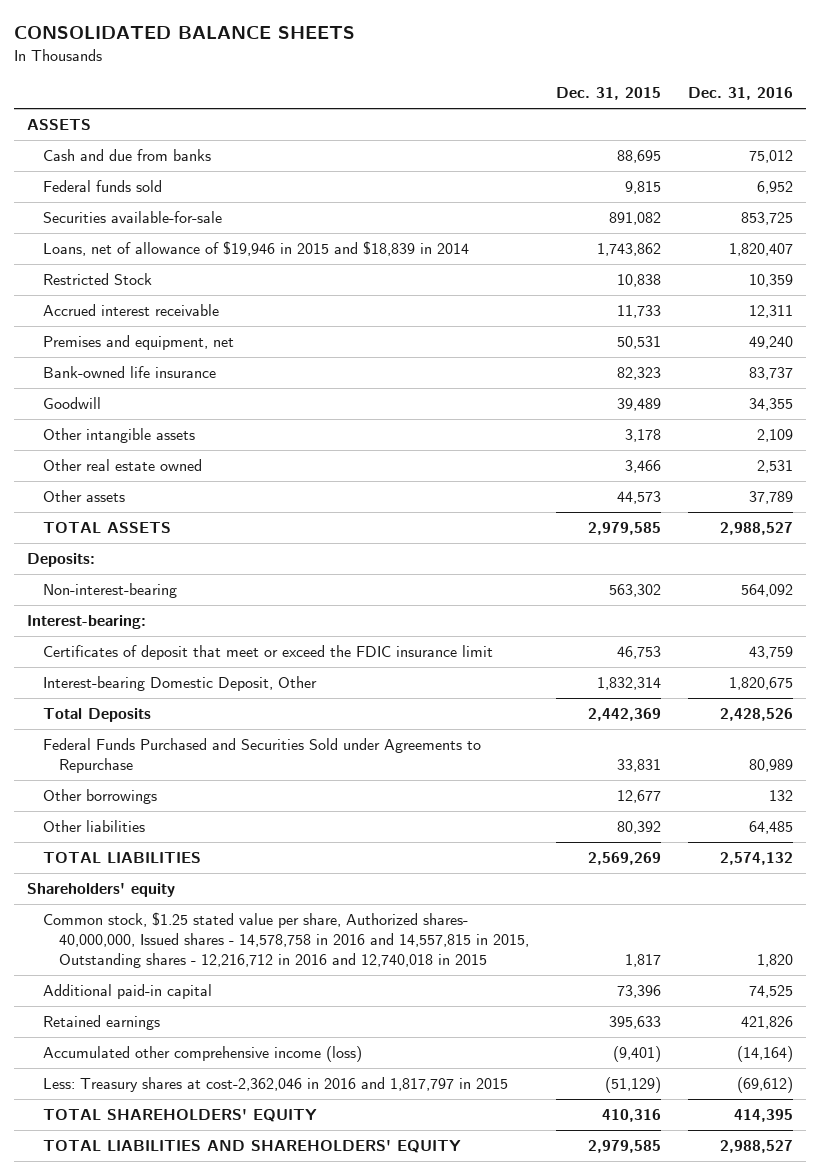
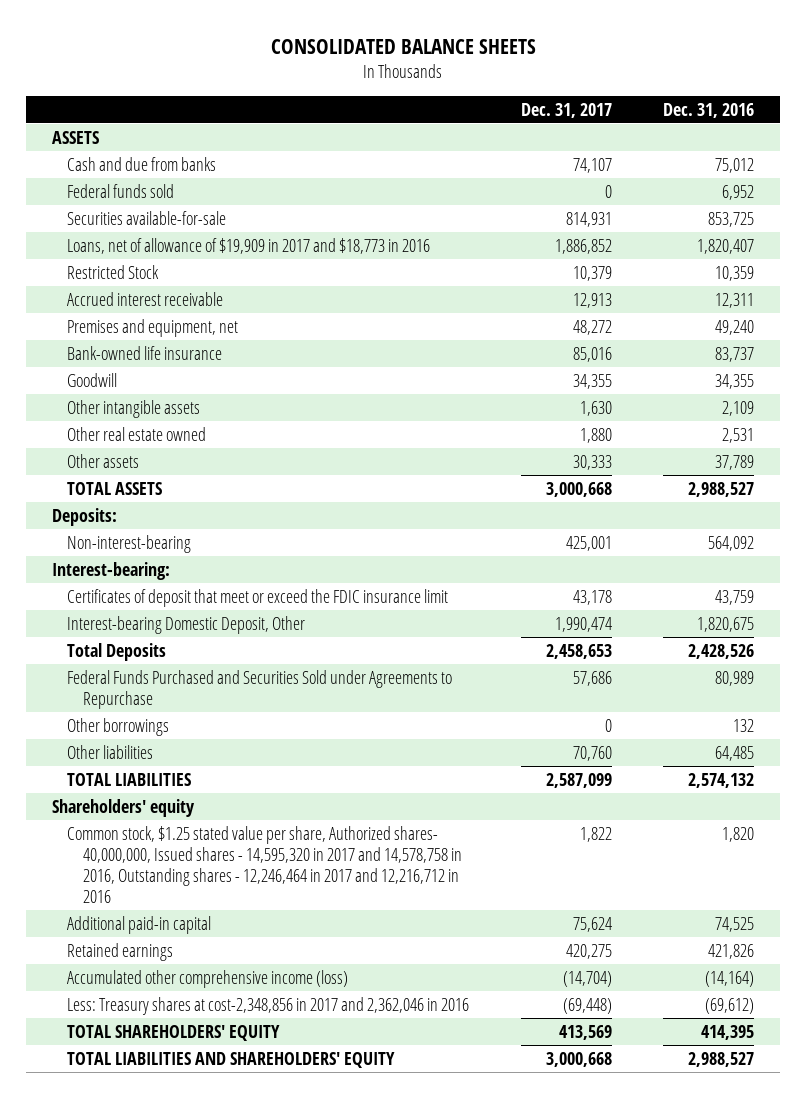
[555,87,661,101] Dec. 31, 2015 -> none
none -> [520,102,612,118] Dec. 31, 2017
[42,241,469,257] Loans, net of allowance of $19,946 in 2015 and $18,839 in 2014 -> [67,237,431,254] Loans, net of allowance of $19,909 in 2017 and $18,773 in 2016
[42,912,529,969] Common stock, $1.25 stated value per share, Authorized shares- 40,000,000, Issued shares - 14,578,758 in 2016 and 14,557,815 in 2015, Outstanding shares - 12,216,712 in 2016 and 12,740,018 in 2015 -> [67,825,463,903] Common stock, $1.25 stated value per share, Authorized shares- 40,000,000, Issued shares - 14,595,320 in 2017 and 14,578,758 in 2016, Outstanding shares - 12,246,464 in 2017 and 12,216,712 in 2016
[42,1077,508,1093] Less: Treasury shares at cost-2,362,046 in 2016 and 1,817,797 in 2015 -> [67,996,470,1015] Less: Treasury shares at cost-2,348,856 in 2017 and 2,362,046 in 2016

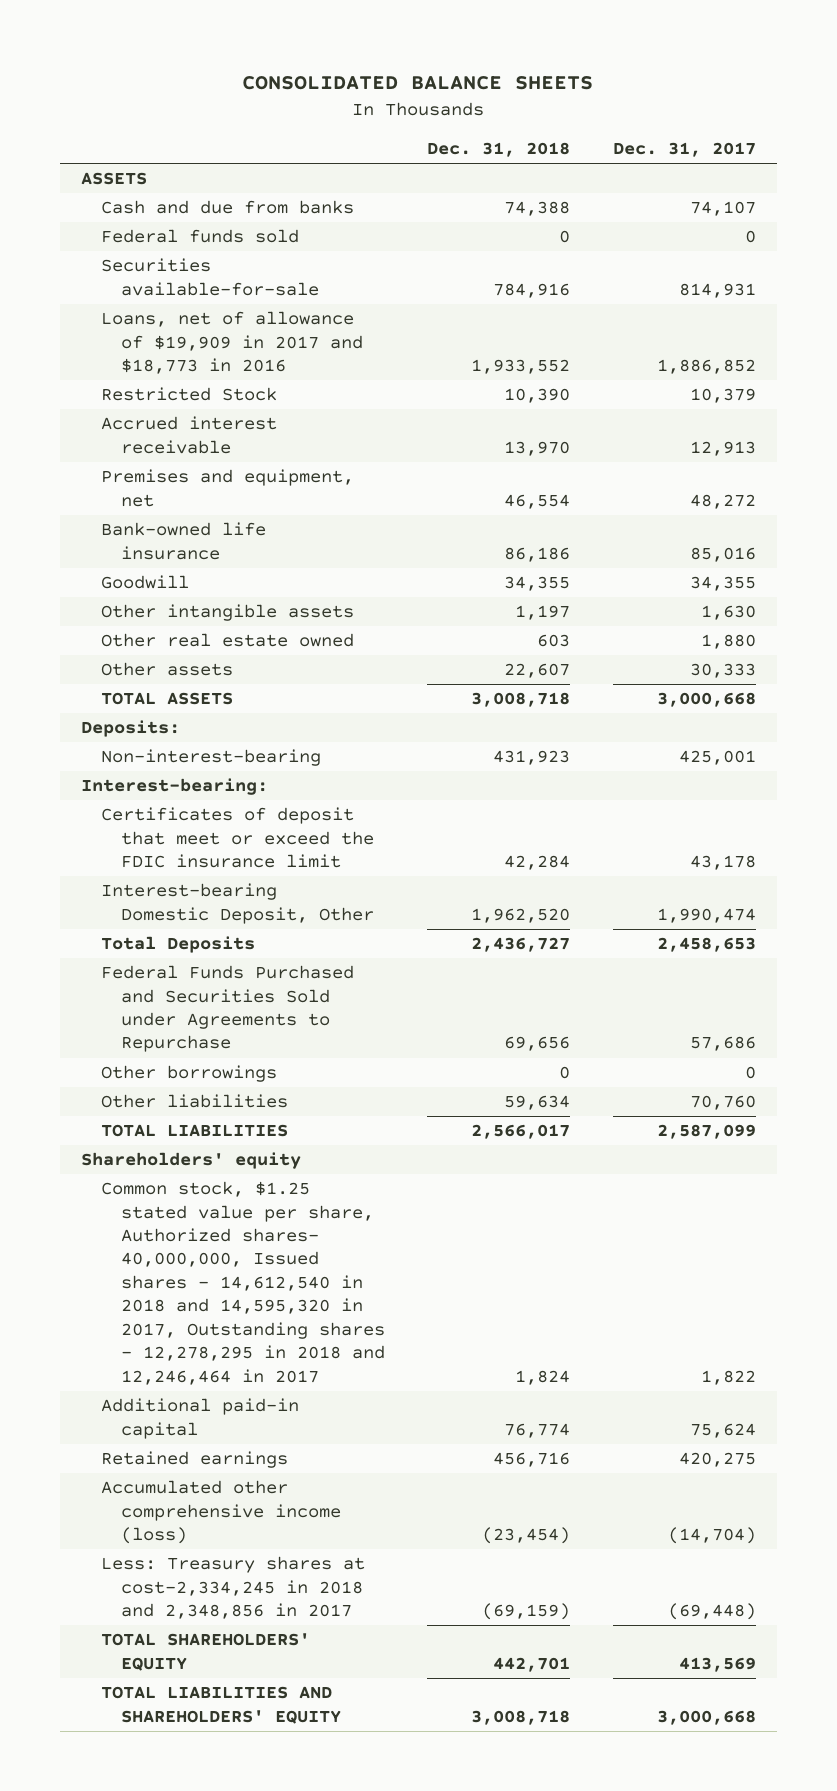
[663,102,755,118] Dec. 31, 2016 -> none
none -> [427,142,571,158] Dec. 31, 2018
[67,825,463,903] Common stock, $1.25 stated value per share, Authorized shares- 40,000,000, Issued shares - 14,595,320 in 2017 and 14,578,758 in 2016, Outstanding shares - 12,246,464 in 2017 and 12,216,712 in 2016 -> [100,1181,385,1385] Common stock, $1.25 stated value per share, Authorized shares- 40,000,000, Issued shares - 14,612,540 in 2018 and 14,595,320 in 2017, Outstanding shares - 12,278,295 in 2018 and 12,246,464 in 2017
[67,996,470,1015] Less: Treasury shares at cost-2,348,856 in 2017 and 2,362,046 in 2016 -> [100,1556,365,1620] Less: Treasury shares at cost-2,334,245 in 2018 and 2,348,856 in 2017

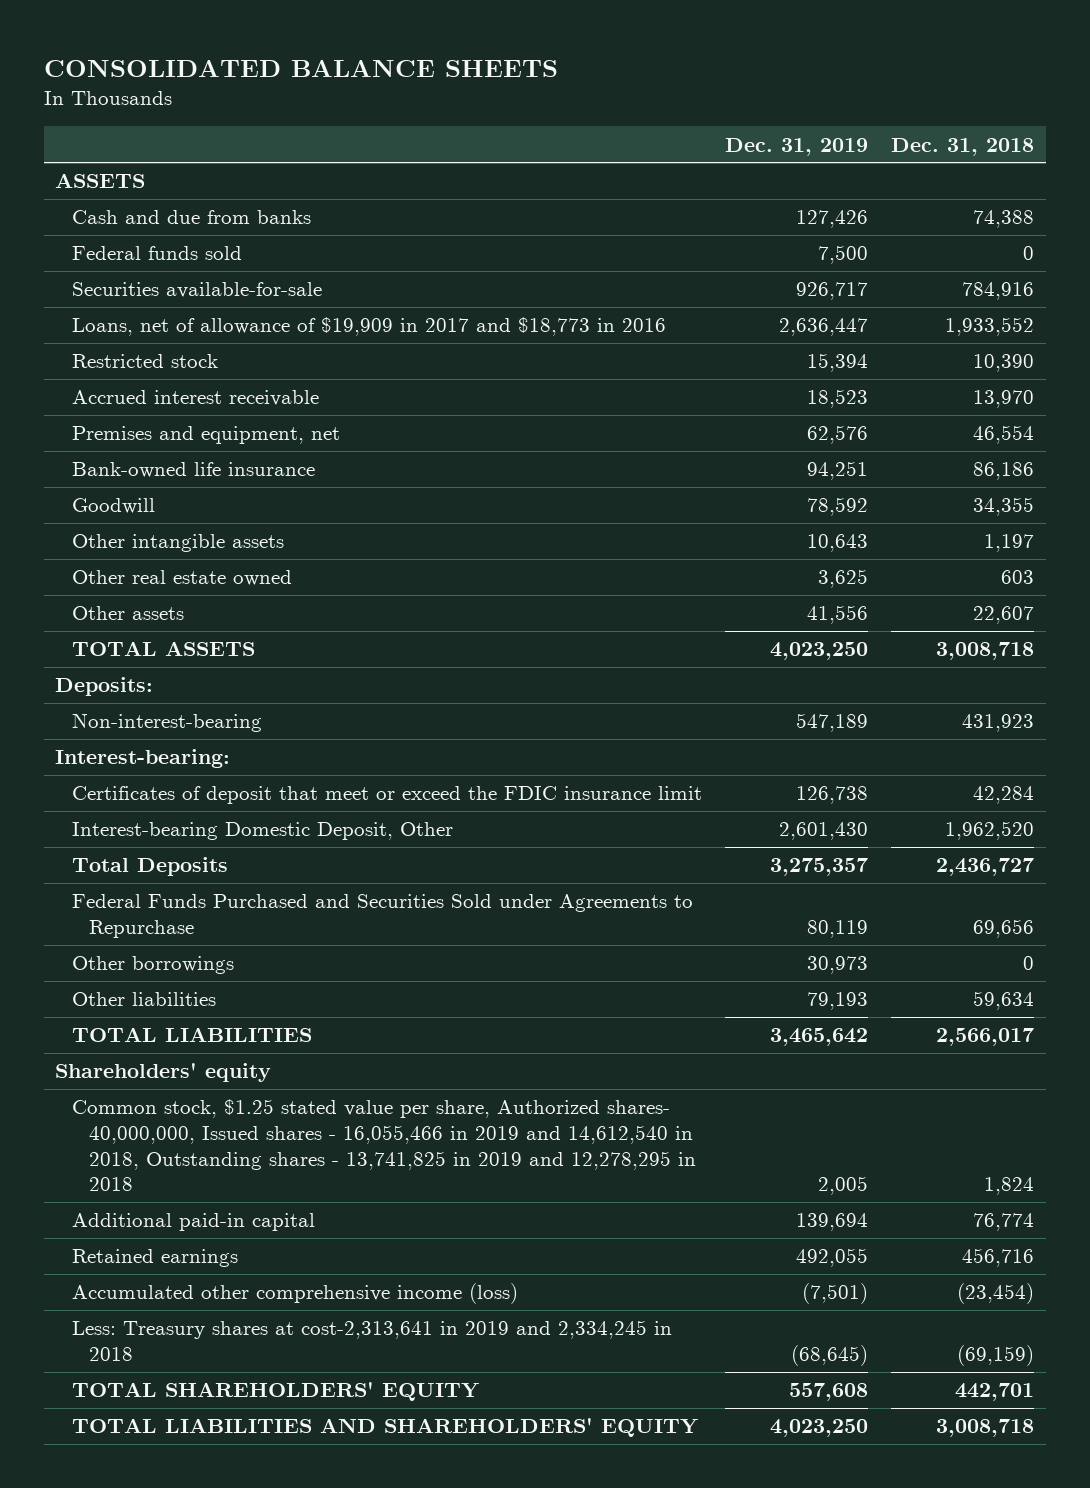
[612,142,756,158] Dec. 31, 2017 -> none
none -> [725,137,869,156] Dec. 31, 2019
[100,387,277,402] Restricted Stock -> [72,354,219,369] Restricted stock
[100,1181,385,1385] Common stock, $1.25 stated value per share, Authorized shares- 40,000,000, Issued shares - 14,612,540 in 2018 and 14,595,320 in 2017, Outstanding shares - 12,278,295 in 2018 and 12,246,464 in 2017 -> [72,1099,696,1192] Common stock, $1.25 stated value per share, Authorized shares- 40,000,000, Issued shares - 16,055,466 in 2019 and 14,612,540 in 2018, Outstanding shares - 13,741,825 in 2019 and 12,278,295 in 2018
[100,1556,365,1620] Less: Treasury shares at cost-2,334,245 in 2018 and 2,348,856 in 2017 -> [72,1320,673,1361] Less: Treasury shares at cost-2,313,641 in 2019 and 2,334,245 in 2018

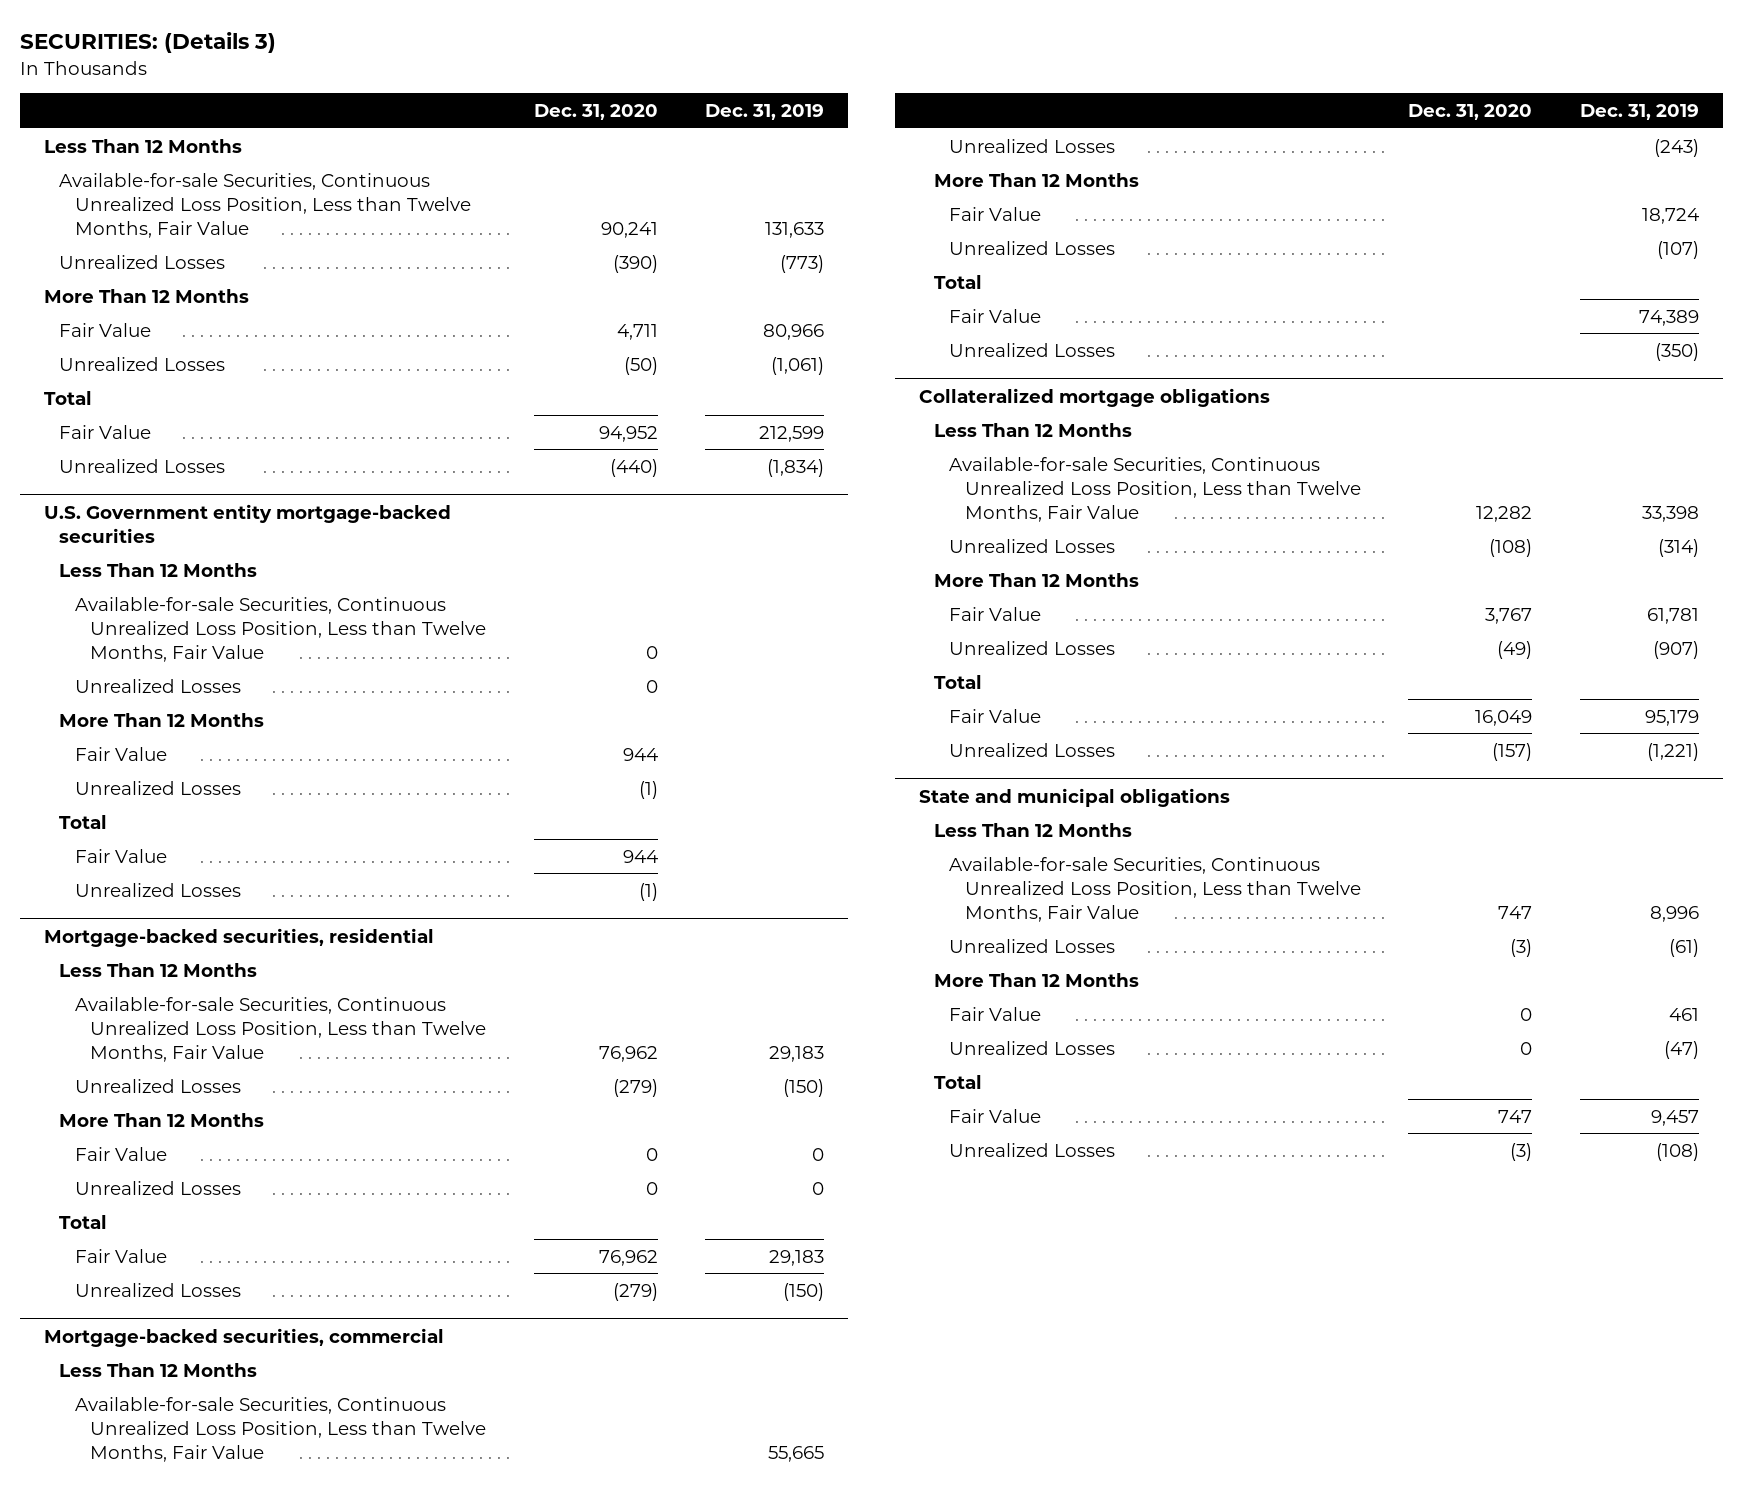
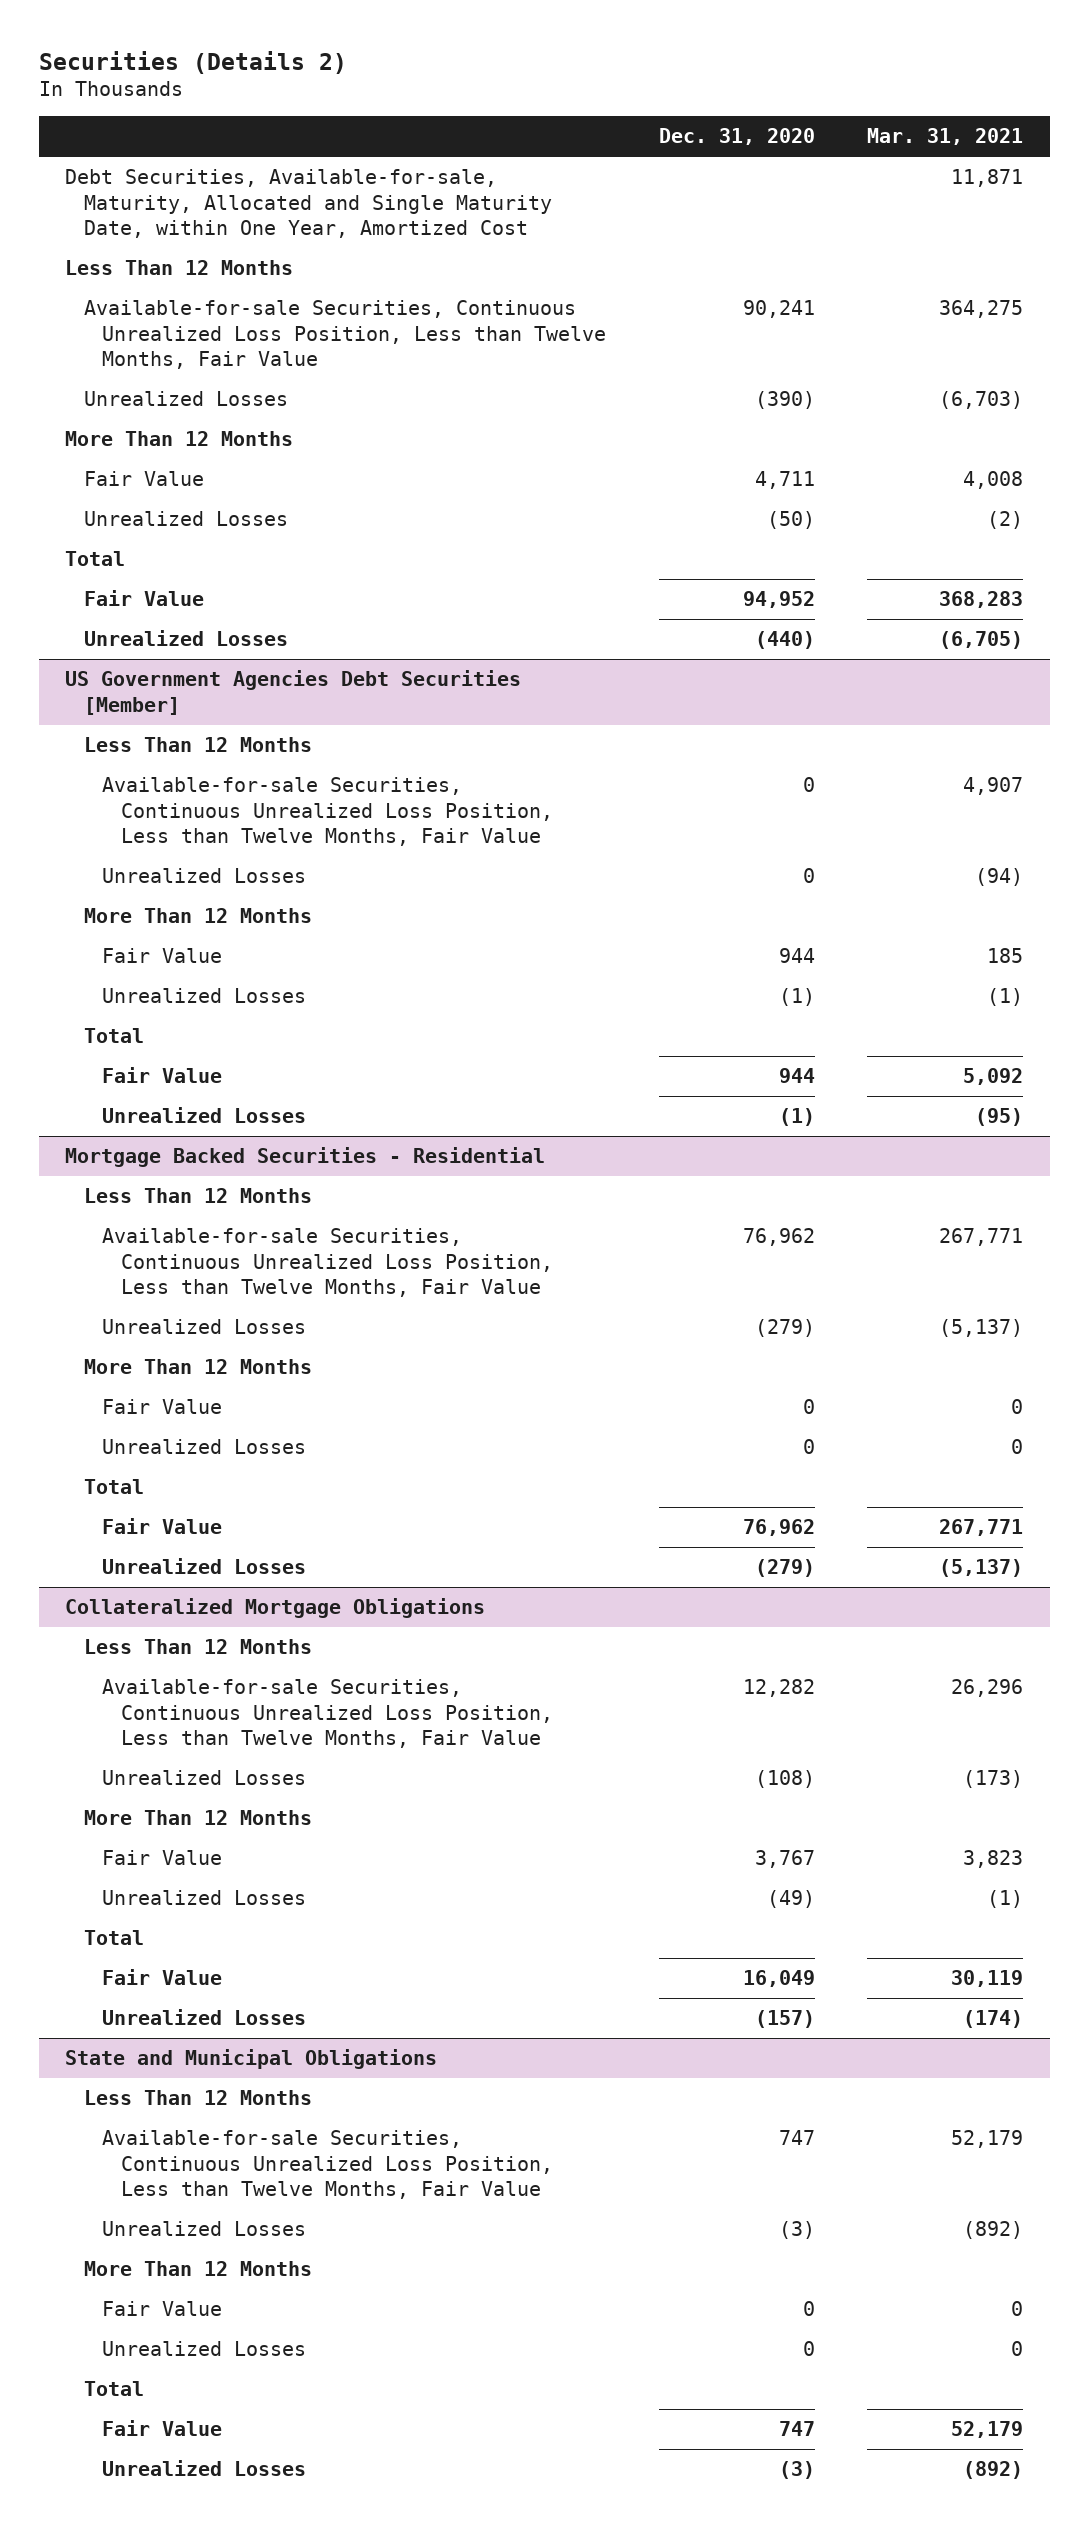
[20,32,277,54] SECURITIES: (Details 3) -> [39,50,348,74] Securities (Details 2)
[705,104,825,121] Dec. 31, 2019 -> none
none -> [867,128,1024,146] Mar. 31, 2021
none -> [65,169,552,239] Debt Securities, Available-for-sale, Maturity, Allocated and Single Maturity Date, within One Year, Amortized Cost
[43,503,451,543] U.S. Government entity mortgage-backed securities -> [65,670,522,715] US Government Agencies Debt Securities [Member]
[43,927,434,947] Mortgage-backed securities, residential -> [65,1147,546,1168] Mortgage Backed Securities - Residential
[43,1327,444,1347] Mortgage-backed securities, commercial -> none
[59,1362,258,1377] Less Than 12 Months -> none
[74,1396,487,1462] Available-for-sale Securities, Continuous Unrealized Loss Position, Less than Twelve Months, Fair Value -> none
[949,138,1116,153] Unrealized Losses -> none
[934,172,1140,187] More Than 12 Months -> none
[949,206,1042,221] Fair Value -> none
[949,240,1116,255] Unrealized Losses -> none
[934,274,983,289] Total -> none
[949,308,1042,323] Fair Value -> none
[949,342,1116,357] Unrealized Losses -> none
[918,387,1270,407] Collateralized mortgage obligations -> [65,1598,486,1619] Collateralized Mortgage Obligations
[918,787,1230,807] State and municipal obligations -> [65,2049,438,2070] State and Municipal Obligations

